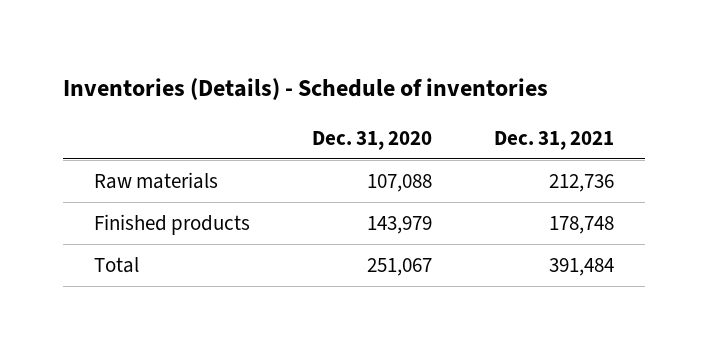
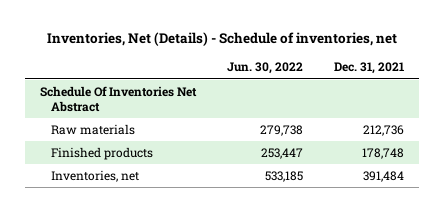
[63,77,549,100] Inventories (Details) - Schedule of inventories -> [47,32,398,47] Inventories, Net (Details) - Schedule of inventories, net
[312,130,433,150] Dec. 31, 2020 -> none
none -> [227,62,304,75] Jun. 30, 2022
none -> [40,85,198,112] Schedule Of Inventories Net Abstract
[94,256,140,273] Total -> [50,169,139,182] Inventories, net

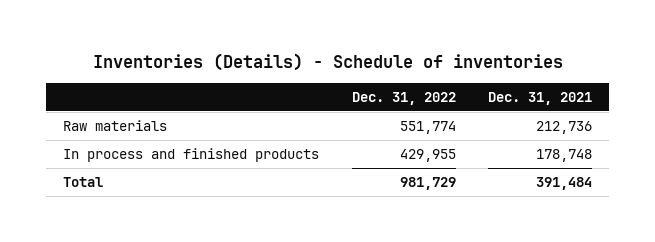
[47,32,398,47] Inventories, Net (Details) - Schedule of inventories, net -> [92,53,563,72] Inventories (Details) - Schedule of inventories
[227,62,304,75] Jun. 30, 2022 -> none
none -> [351,91,456,105] Dec. 31, 2022
[40,85,198,112] Schedule Of Inventories Net Abstract -> none
[50,146,153,160] Finished products -> [62,148,319,163] In process and finished products
[50,169,139,182] Inventories, net -> [62,177,103,188] Total

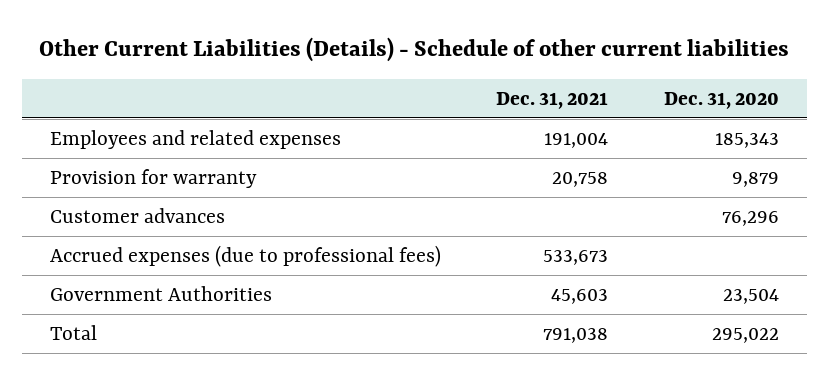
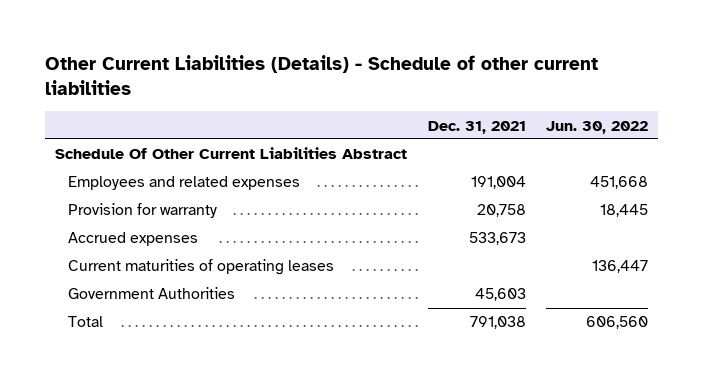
[664,91,780,109] Dec. 31, 2020 -> none
none -> [546,120,649,134] Jun. 30, 2022
none -> [55,147,408,160] Schedule Of Other Current Liabilities Abstract
[49,207,225,223] Customer advances -> none
[49,244,441,267] Accrued expenses (due to professional fees) -> [67,232,198,247] Accrued expenses
none -> [67,259,334,276] Current maturities of operating leases

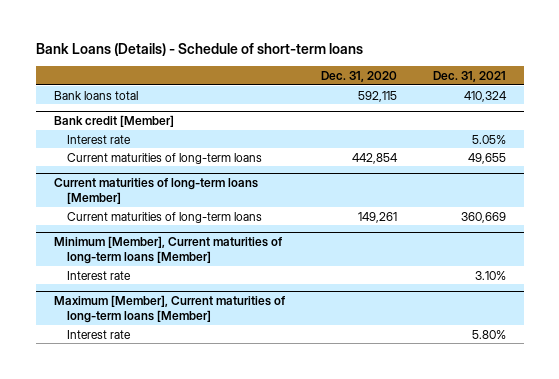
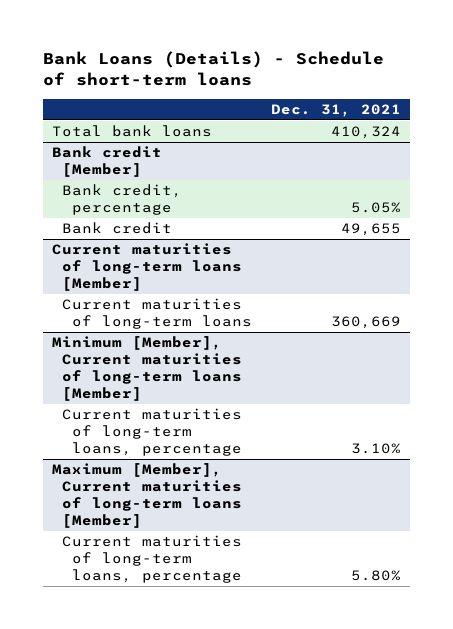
[320,71,397,83] Dec. 31, 2020 -> none
[53,90,138,100] Bank loans total -> [52,125,213,138] Total bank loans
[66,134,131,144] Interest rate -> [62,184,183,216] Bank credit, percentage
[66,152,262,164] Current maturities of long-term loans -> [62,222,173,235] Bank credit
[66,270,131,280] Interest rate -> none
none -> [62,408,243,457] Current maturities of long-term loans, percentage
[66,329,131,339] Interest rate -> none
none -> [62,535,243,584] Current maturities of long-term loans, percentage

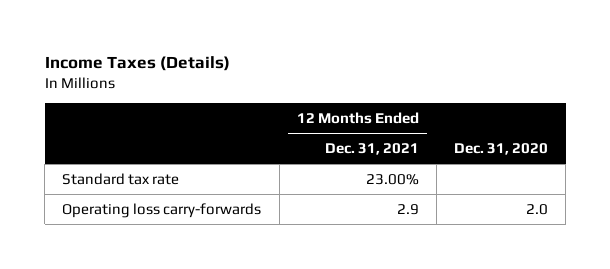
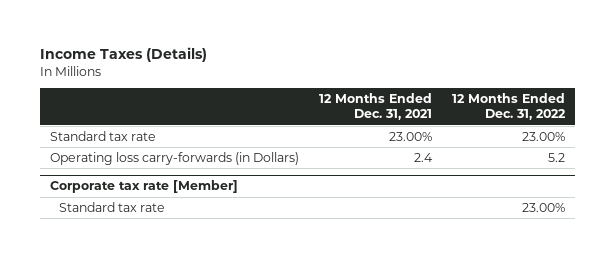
[453,143,548,156] Dec. 31, 2020 -> none
none -> [451,93,566,121] 12 Months Ended Dec. 31, 2022
[62,202,262,218] Operating loss carry-forwards -> [50,152,300,166] Operating loss carry-forwards (in Dollars)
[396,203,419,215] 2.9 -> [414,153,434,163] 2.4
none -> [50,180,239,194] Corporate tax rate [Member]
none -> [59,202,166,213] Standard tax rate

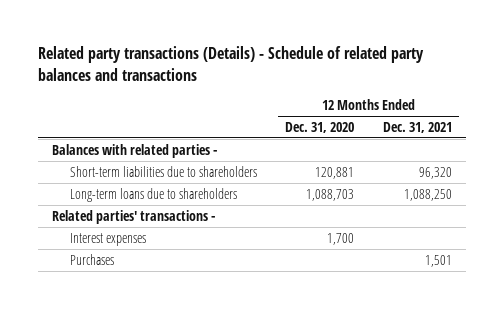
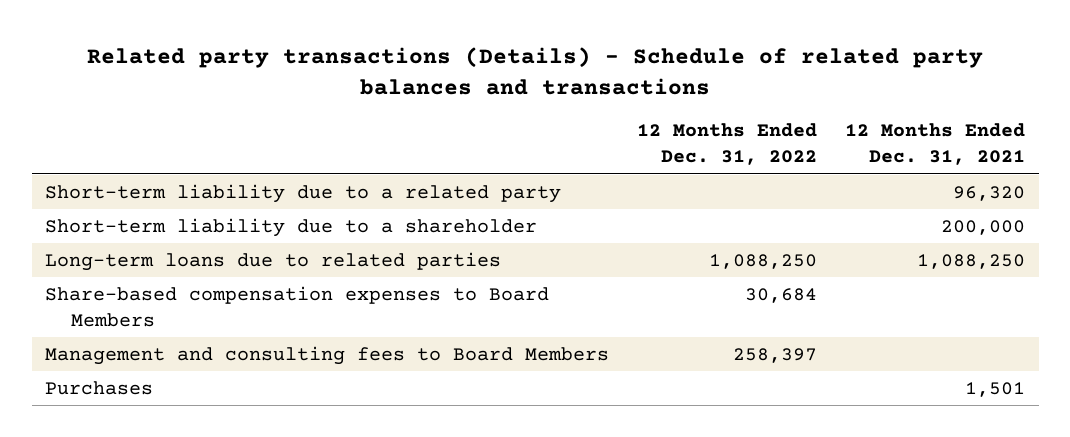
[285,121,355,133] Dec. 31, 2020 -> none
none -> [637,123,818,166] 12 Months Ended Dec. 31, 2022
[52,143,218,158] Balances with related parties - -> none
[52,209,216,224] Related parties' transactions - -> none
none -> [45,183,562,203] Short-term liability due to a related party
[69,165,257,177] Short-term liabilities due to shareholders -> [45,217,538,237] Short-term liability due to a shareholder
[418,166,452,179] 96,320 -> [940,219,1025,235] 200,000
[69,187,237,202] Long-term loans due to shareholders -> [45,251,502,271] Long-term loans due to related parties
[69,232,146,246] Interest expenses -> [45,285,550,327] Share-based compensation expenses to Board Members
none -> [45,345,610,365] Management and consulting fees to Board Members

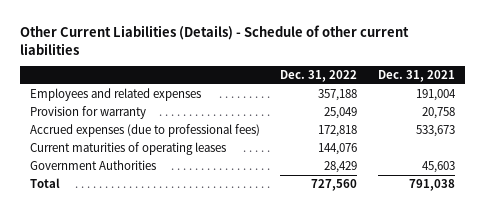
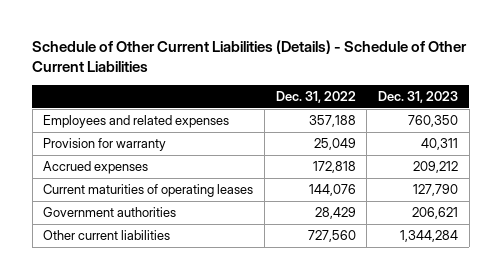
[19,25,409,55] Other Current Liabilities (Details) - Schedule of other current liabilities -> [32,40,468,73] Schedule of Other Current Liabilities (Details) - Schedule of Other Current Liabilities
[377,70,455,83] Dec. 31, 2021 -> none
none -> [378,91,459,104] Dec. 31, 2023
[29,123,260,137] Accrued expenses (due to professional fees) -> [43,161,149,175] Accrued expenses
[29,159,156,170] Government Authorities -> [43,207,177,218] Government authorities
[29,177,60,188] Total -> [43,230,171,241] Other current liabilities

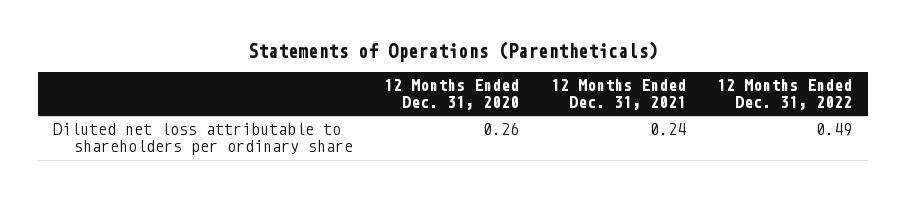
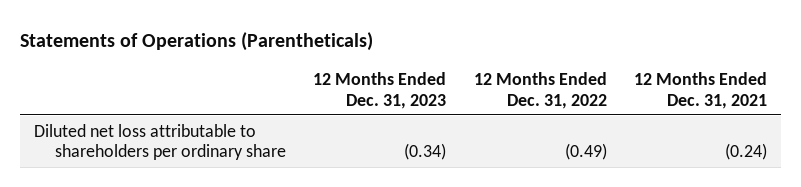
[384,79,520,111] 12 Months Ended Dec. 31, 2020 -> none
none -> [313,72,447,109] 12 Months Ended Dec. 31, 2023
[649,123,686,136] 0.24 -> [724,143,767,161] (0.24)
[816,123,853,137] 0.49 -> [564,143,607,161] (0.49)

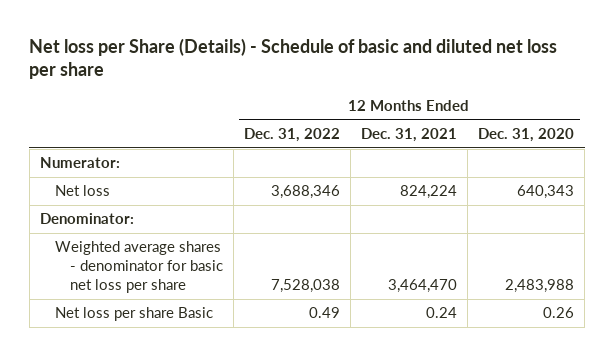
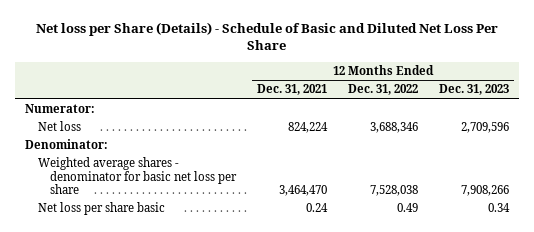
[29,37,558,80] Net loss per Share (Details) - Schedule of basic and diluted net loss per share -> [35,21,498,51] Net loss per Share (Details) - Schedule of Basic and Diluted Net Loss Per Share
[478,128,575,143] Dec. 31, 2020 -> none
none -> [438,84,509,96] Dec. 31, 2023
[54,307,213,322] Net loss per share Basic -> [37,202,165,216] Net loss per share basic

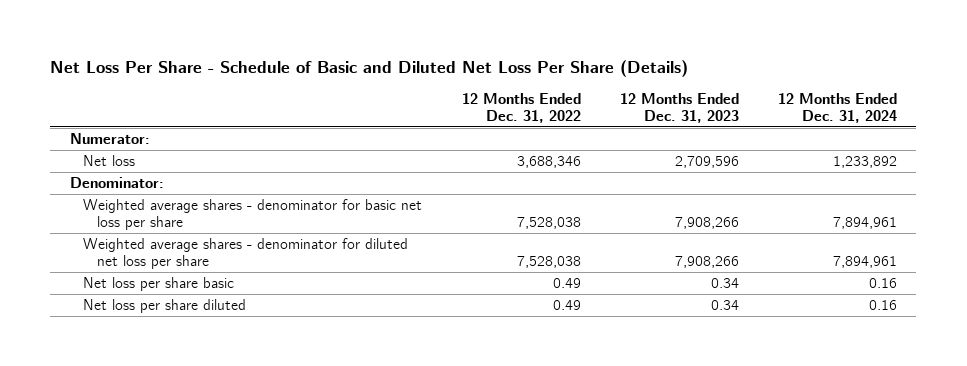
[35,21,498,51] Net loss per Share (Details) - Schedule of Basic and Diluted Net Loss Per Share -> [50,60,689,78] Net Loss Per Share - Schedule of Basic and Diluted Net Loss Per Share (Details)
[257,84,328,96] Dec. 31, 2021 -> none
none -> [777,92,897,123] 12 Months Ended Dec. 31, 2024
none -> [83,237,409,269] Weighted average shares - denominator for diluted net loss per share
none -> [83,298,247,313] Net loss per share diluted

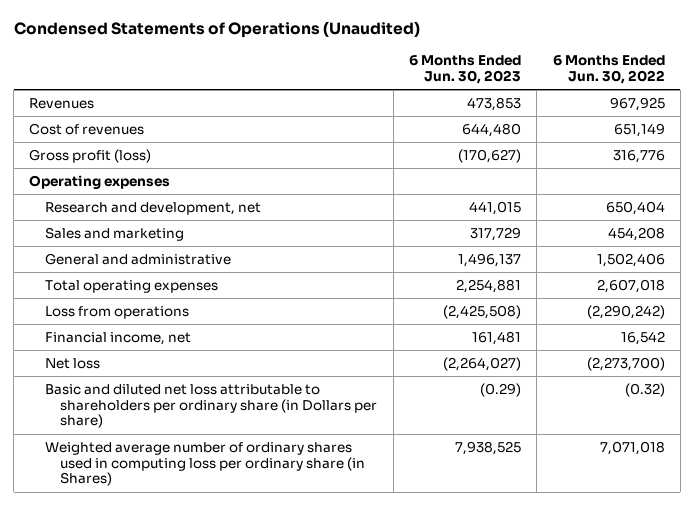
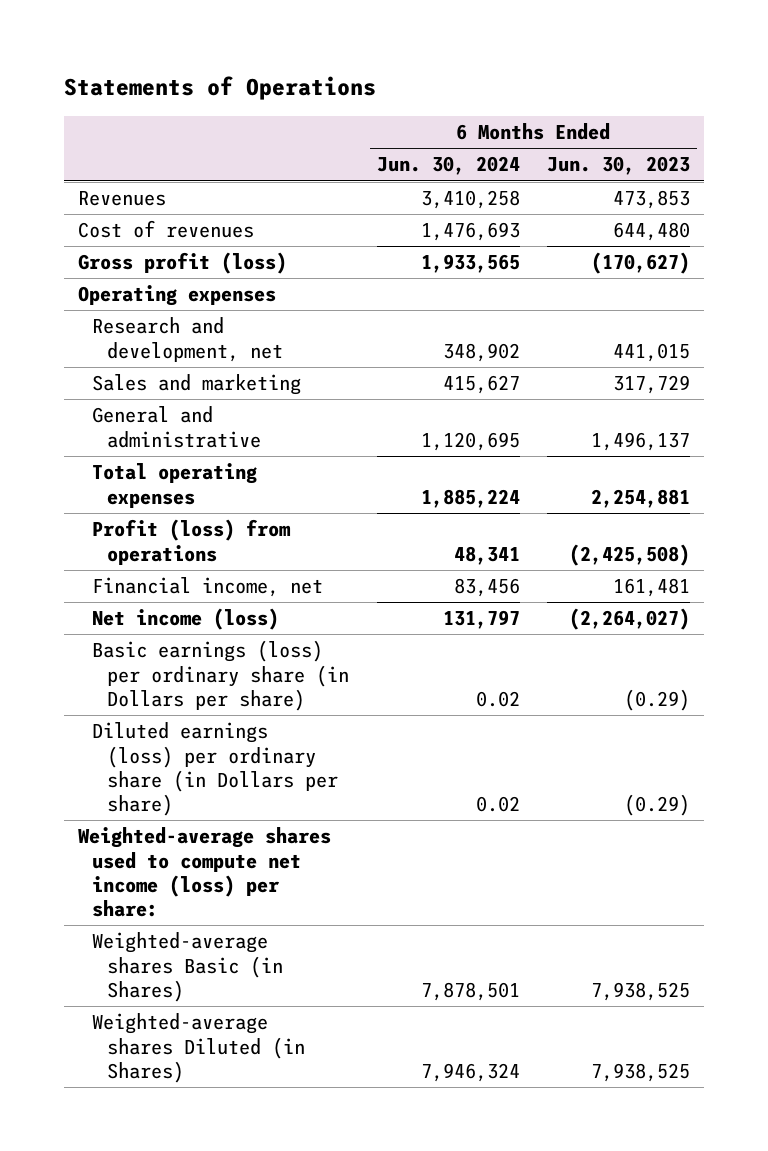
[13,21,420,39] Condensed Statements of Operations (Unaudited) -> [64,76,377,101] Statements of Operations
[552,55,665,85] 6 Months Ended Jun. 30, 2022 -> none
none -> [376,156,520,176] Jun. 30, 2024
[44,305,189,319] Loss from operations -> [92,519,292,565] Profit (loss) from operations
[44,357,100,369] Net loss -> [92,608,280,631] Net income (loss)
[44,383,378,429] Basic and diluted net loss attributable to shareholders per ordinary share (in Dollars per share) -> [92,640,350,711] Basic earnings (loss) per ordinary share (in Dollars per share)
none -> [92,722,339,817] Diluted earnings (loss) per ordinary share (in Dollars per share)
none -> [77,827,331,918] Weighted-average shares used to compute net income (loss) per share:
[44,441,366,487] Weighted average number of ordinary shares used in computing loss per ordinary share (in Shares) -> [92,932,284,1002] Weighted-average shares Basic (in Shares)
none -> [92,1013,306,1083] Weighted-average shares Diluted (in Shares)

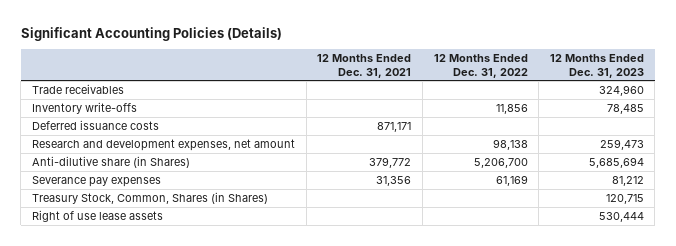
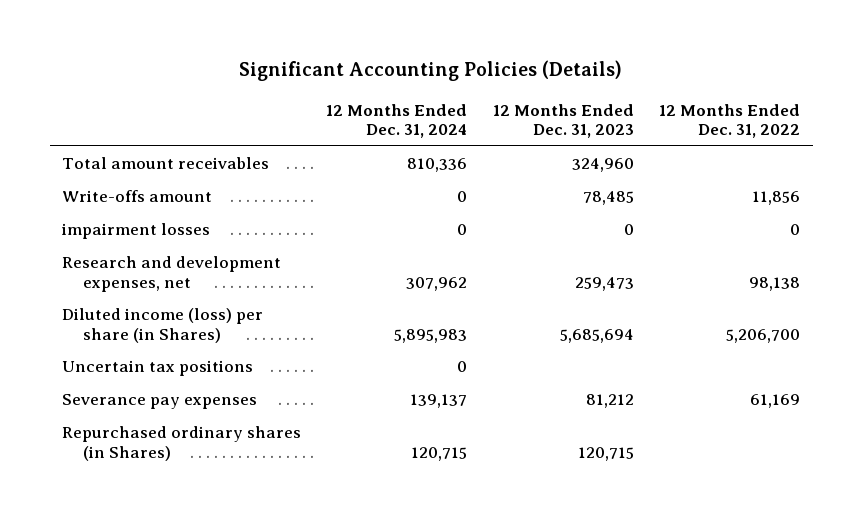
[317,54,412,78] 12 Months Ended Dec. 31, 2021 -> none
none -> [326,103,468,139] 12 Months Ended Dec. 31, 2024
[32,120,160,131] Deferred issuance costs -> none
[32,84,125,95] Trade receivables -> [62,157,270,170] Total amount receivables
[32,102,138,115] Inventory write-offs -> [62,190,213,203] Write-offs amount
none -> [61,223,211,240] impairment losses
[32,139,296,152] Research and development expenses, net amount -> [62,256,282,292] Research and development expenses, net
[32,156,191,169] Anti-dilutive share (in Shares) -> [62,308,264,343] Diluted income (loss) per share (in Shares)
none -> [62,360,254,377] Uncertain tax positions
[32,210,164,223] Right of use lease assets -> none
[32,192,269,205] Treasury Stock, Common, Shares (in Shares) -> [62,426,302,461] Repurchased ordinary shares (in Shares)

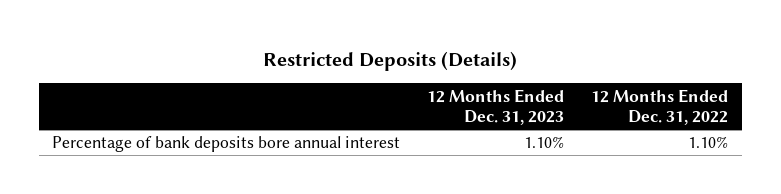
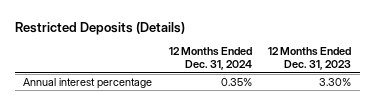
[591,88,729,126] 12 Months Ended Dec. 31, 2022 -> none
none -> [168,47,252,71] 12 Months Ended Dec. 31, 2024
[52,136,401,153] Percentage of bank deposits bore annual interest -> [23,78,153,90] Annual interest percentage
[524,136,565,149] 1.10% -> [319,78,352,87] 3.30%

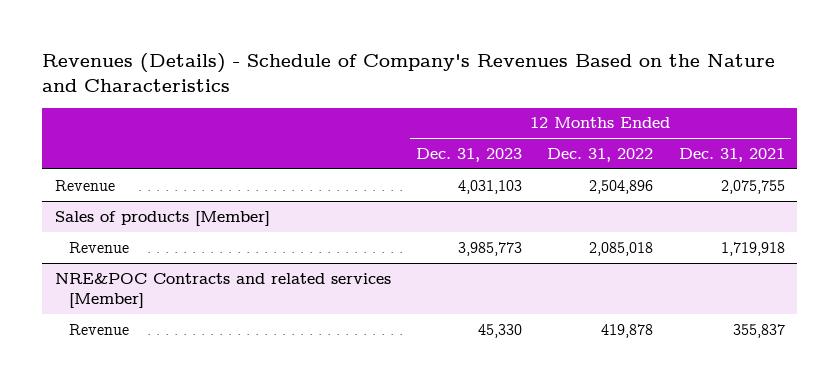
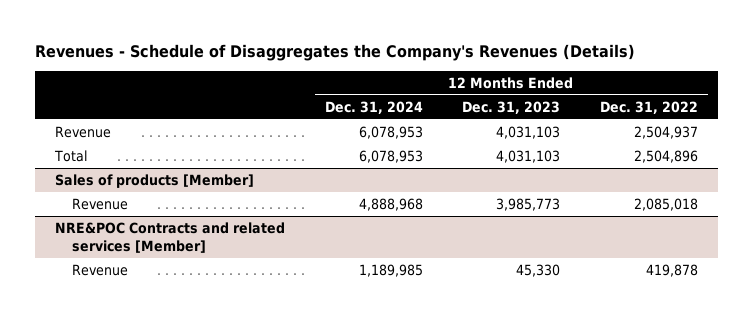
[42,52,776,92] Revenues (Details) - Schedule of Company's Revenues Based on the Nature and Characteristics -> [35,43,636,61] Revenues - Schedule of Disaggregates the Company's Revenues (Details)
[678,147,785,162] Dec. 31, 2021 -> none
none -> [324,101,423,115] Dec. 31, 2024
[589,179,654,194] 2,504,896 -> [634,126,699,140] 2,504,937
none -> [53,150,88,163] Total

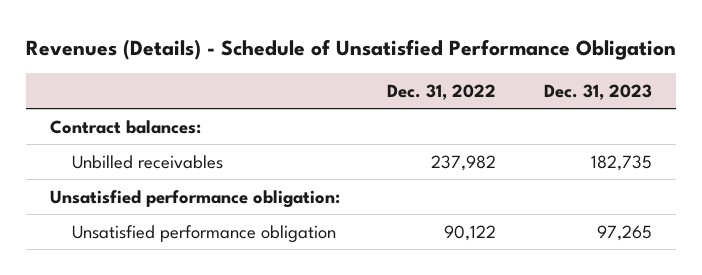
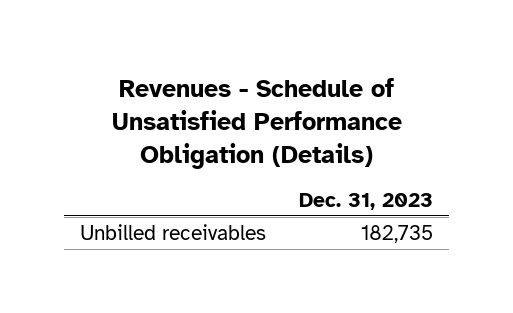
[25,38,676,60] Revenues (Details) - Schedule of Unsatisfied Performance Obligation -> [111,77,402,169] Revenues - Schedule of Unsatisfied Performance Obligation (Details)
[387,83,497,100] Dec. 31, 2022 -> none
[49,119,201,134] Contract balances: -> none
[49,189,340,208] Unsatisfied performance obligation: -> none
[71,224,336,243] Unsatisfied performance obligation -> none

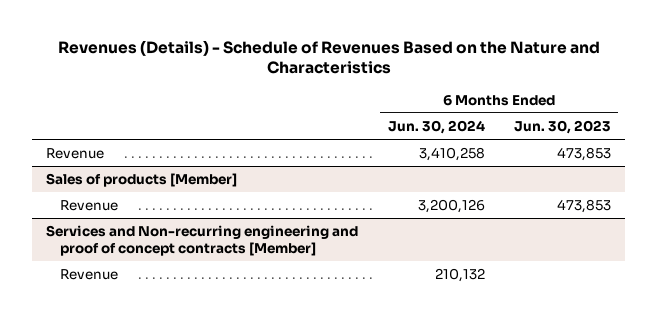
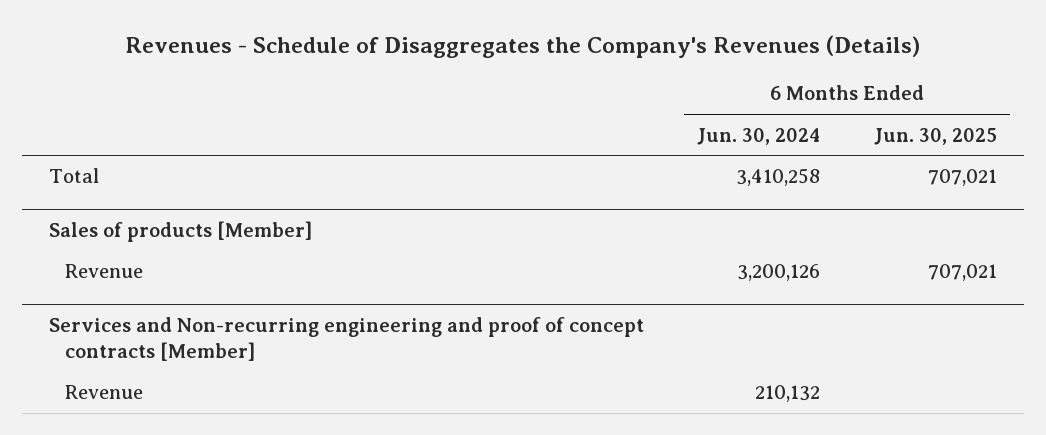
[57,39,600,75] Revenues (Details) - Schedule of Revenues Based on the Nature and Characteristics -> [124,35,920,59] Revenues - Schedule of Disaggregates the Company's Revenues (Details)
[513,119,611,134] Jun. 30, 2023 -> none
none -> [873,127,997,145] Jun. 30, 2025
[46,148,105,160] Revenue -> [49,168,100,184] Total

